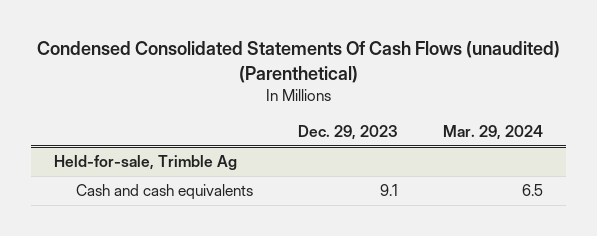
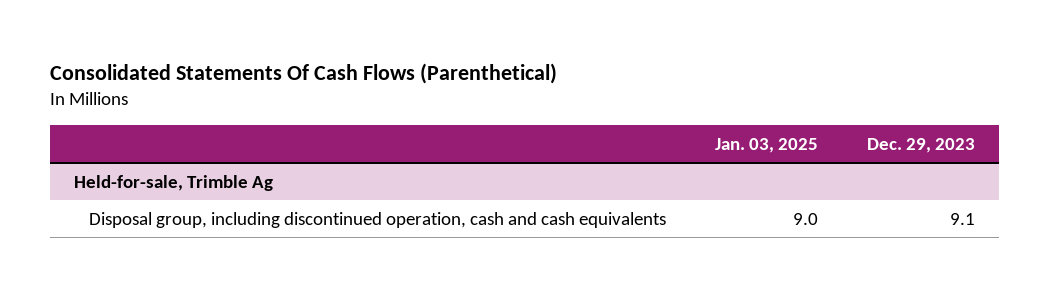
[36,41,560,83] Condensed Consolidated Statements Of Cash Flows (unaudited) (Parenthetical) -> [49,62,557,84] Consolidated Statements Of Cash Flows (Parenthetical)
[443,124,544,140] Mar. 29, 2024 -> none
none -> [715,137,819,153] Jan. 03, 2025
[75,184,253,201] Cash and cash equivalents -> [89,211,667,228] Disposal group, including discontinued operation, cash and cash equivalents

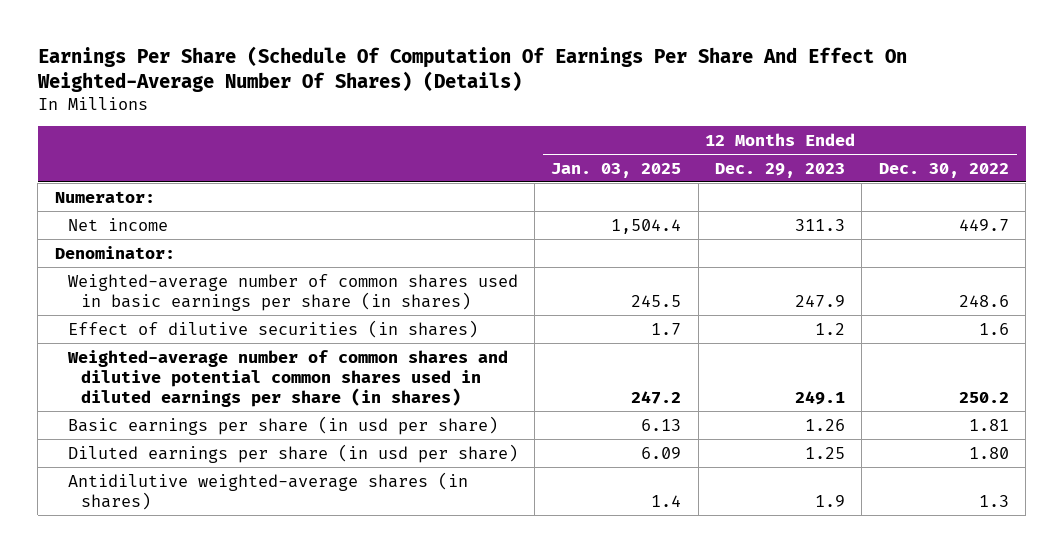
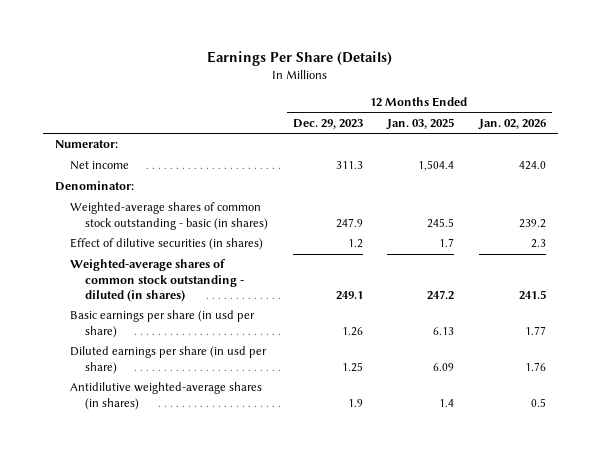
[36,45,907,93] Earnings Per Share (Schedule Of Computation Of Earnings Per Share And Effect On Weighted-Average Number Of Shares) (Details) -> [207,51,393,67] Earnings Per Share (Details)
[878,162,1009,178] Dec. 30, 2022 -> none
none -> [477,119,546,131] Jan. 02, 2026
[67,273,518,311] Weighted-average number of common shares used in basic earnings per share (in shares) -> [70,202,269,230] Weighted-average shares of common stock outstanding - basic (in shares)
[66,349,508,407] Weighted-average number of common shares and dilutive potential common shares used in diluted earnings per share (in shares) -> [70,259,245,302] Weighted-average shares of common stock outstanding - diluted (in shares)

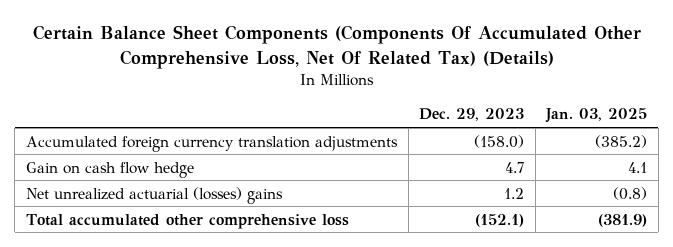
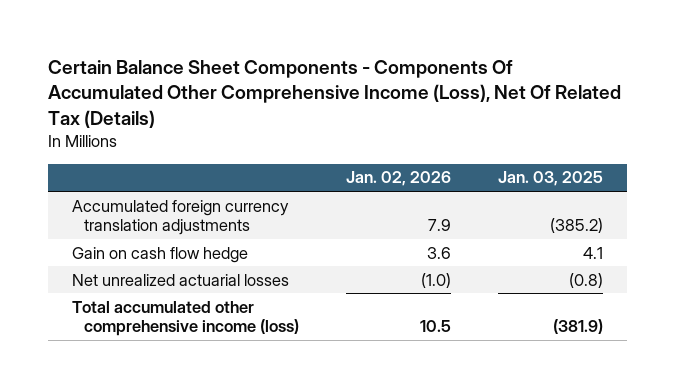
[32,25,641,69] Certain Balance Sheet Components (Components Of Accumulated Other Comprehensive Loss, Net Of Related Tax) (Details) -> [48,59,622,128] Certain Balance Sheet Components - Components Of Accumulated Other Comprehensive Income (Loss), Net Of Related Tax (Details)
[419,108,525,122] Dec. 29, 2023 -> none
none -> [346,171,452,187] Jan. 02, 2026
[26,186,284,204] Net unrealized actuarial (losses) gains -> [71,273,289,286] Net unrealized actuarial losses
[26,213,350,229] Total accumulated other comprehensive loss -> [71,300,300,337] Total accumulated other comprehensive income (loss)

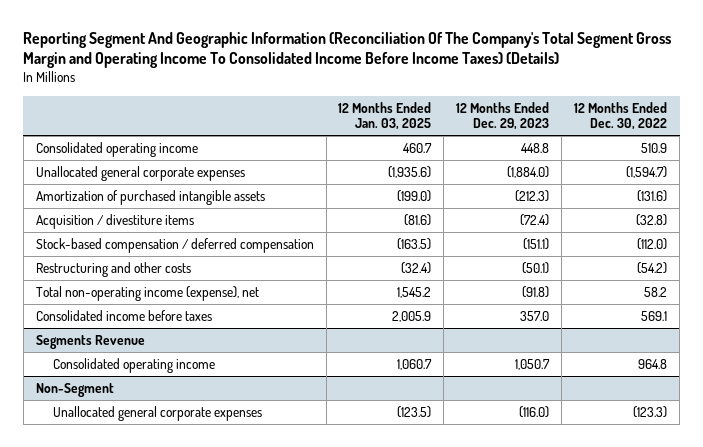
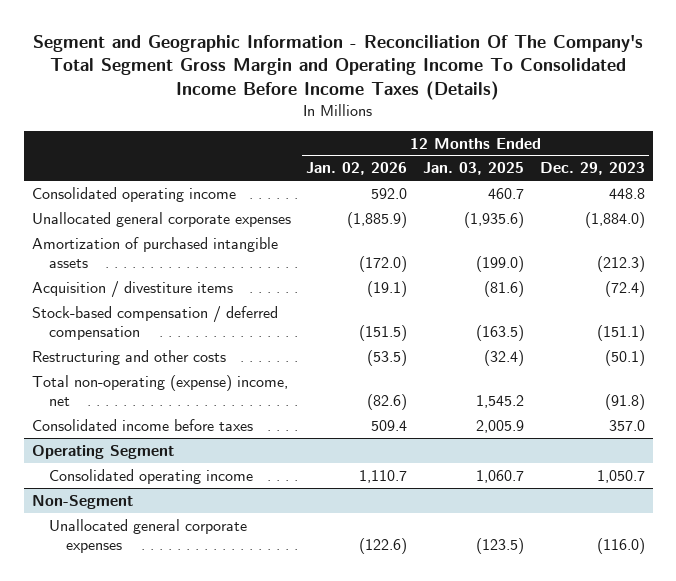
[23,31,672,69] Reporting Segment And Geographic Information (Reconciliation Of The Company's Total Segment Gross Margin and Operating Income To Consolidated Income Before Income Taxes) (Details) -> [33,34,644,101] Segment and Geographic Information - Reconciliation Of The Company's Total Segment Gross Margin and Operating Income To Consolidated Income Before Income Taxes (Details)
[574,101,668,131] 12 Months Ended Dec. 30, 2022 -> none
none -> [306,162,408,176] Jan. 02, 2026
[35,286,259,302] Total non-operating income (expense), net -> [31,374,288,407] Total non-operating (expense) income, net
[35,335,145,350] Segments Revenue -> [31,444,174,459] Operating Segment

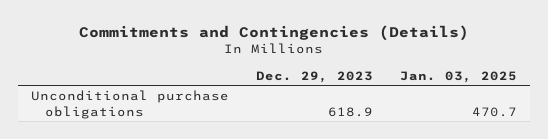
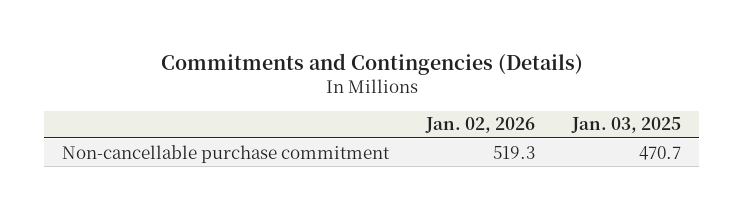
[255,70,373,83] Dec. 29, 2023 -> none
none -> [425,117,536,134] Jan. 02, 2026
[31,90,230,119] Unconditional purchase obligations -> [62,144,391,163] Non-cancellable purchase commitment

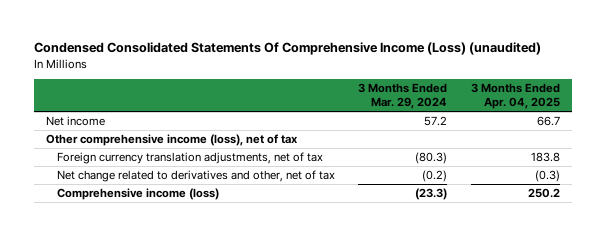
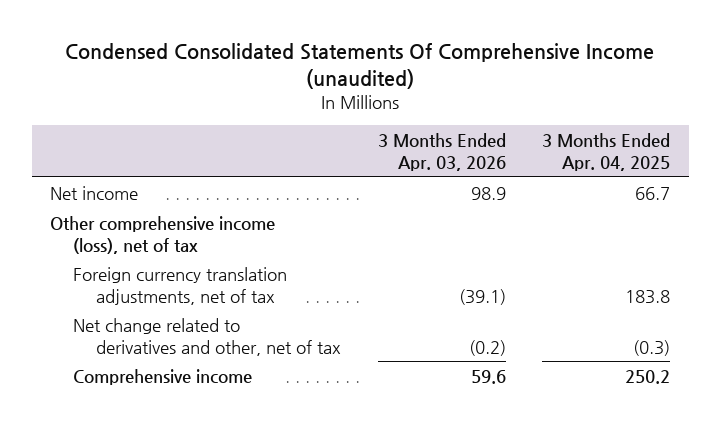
[34,42,542,56] Condensed Consolidated Statements Of Comprehensive Income (Loss) (unaudited) -> [65,43,655,90] Condensed Consolidated Statements Of Comprehensive Income (unaudited)
[358,83,448,110] 3 Months Ended Mar. 29, 2024 -> none
none -> [377,133,506,172] 3 Months Ended Apr. 03, 2026
[57,188,220,201] Comprehensive income (loss) -> [73,368,253,385] Comprehensive income

